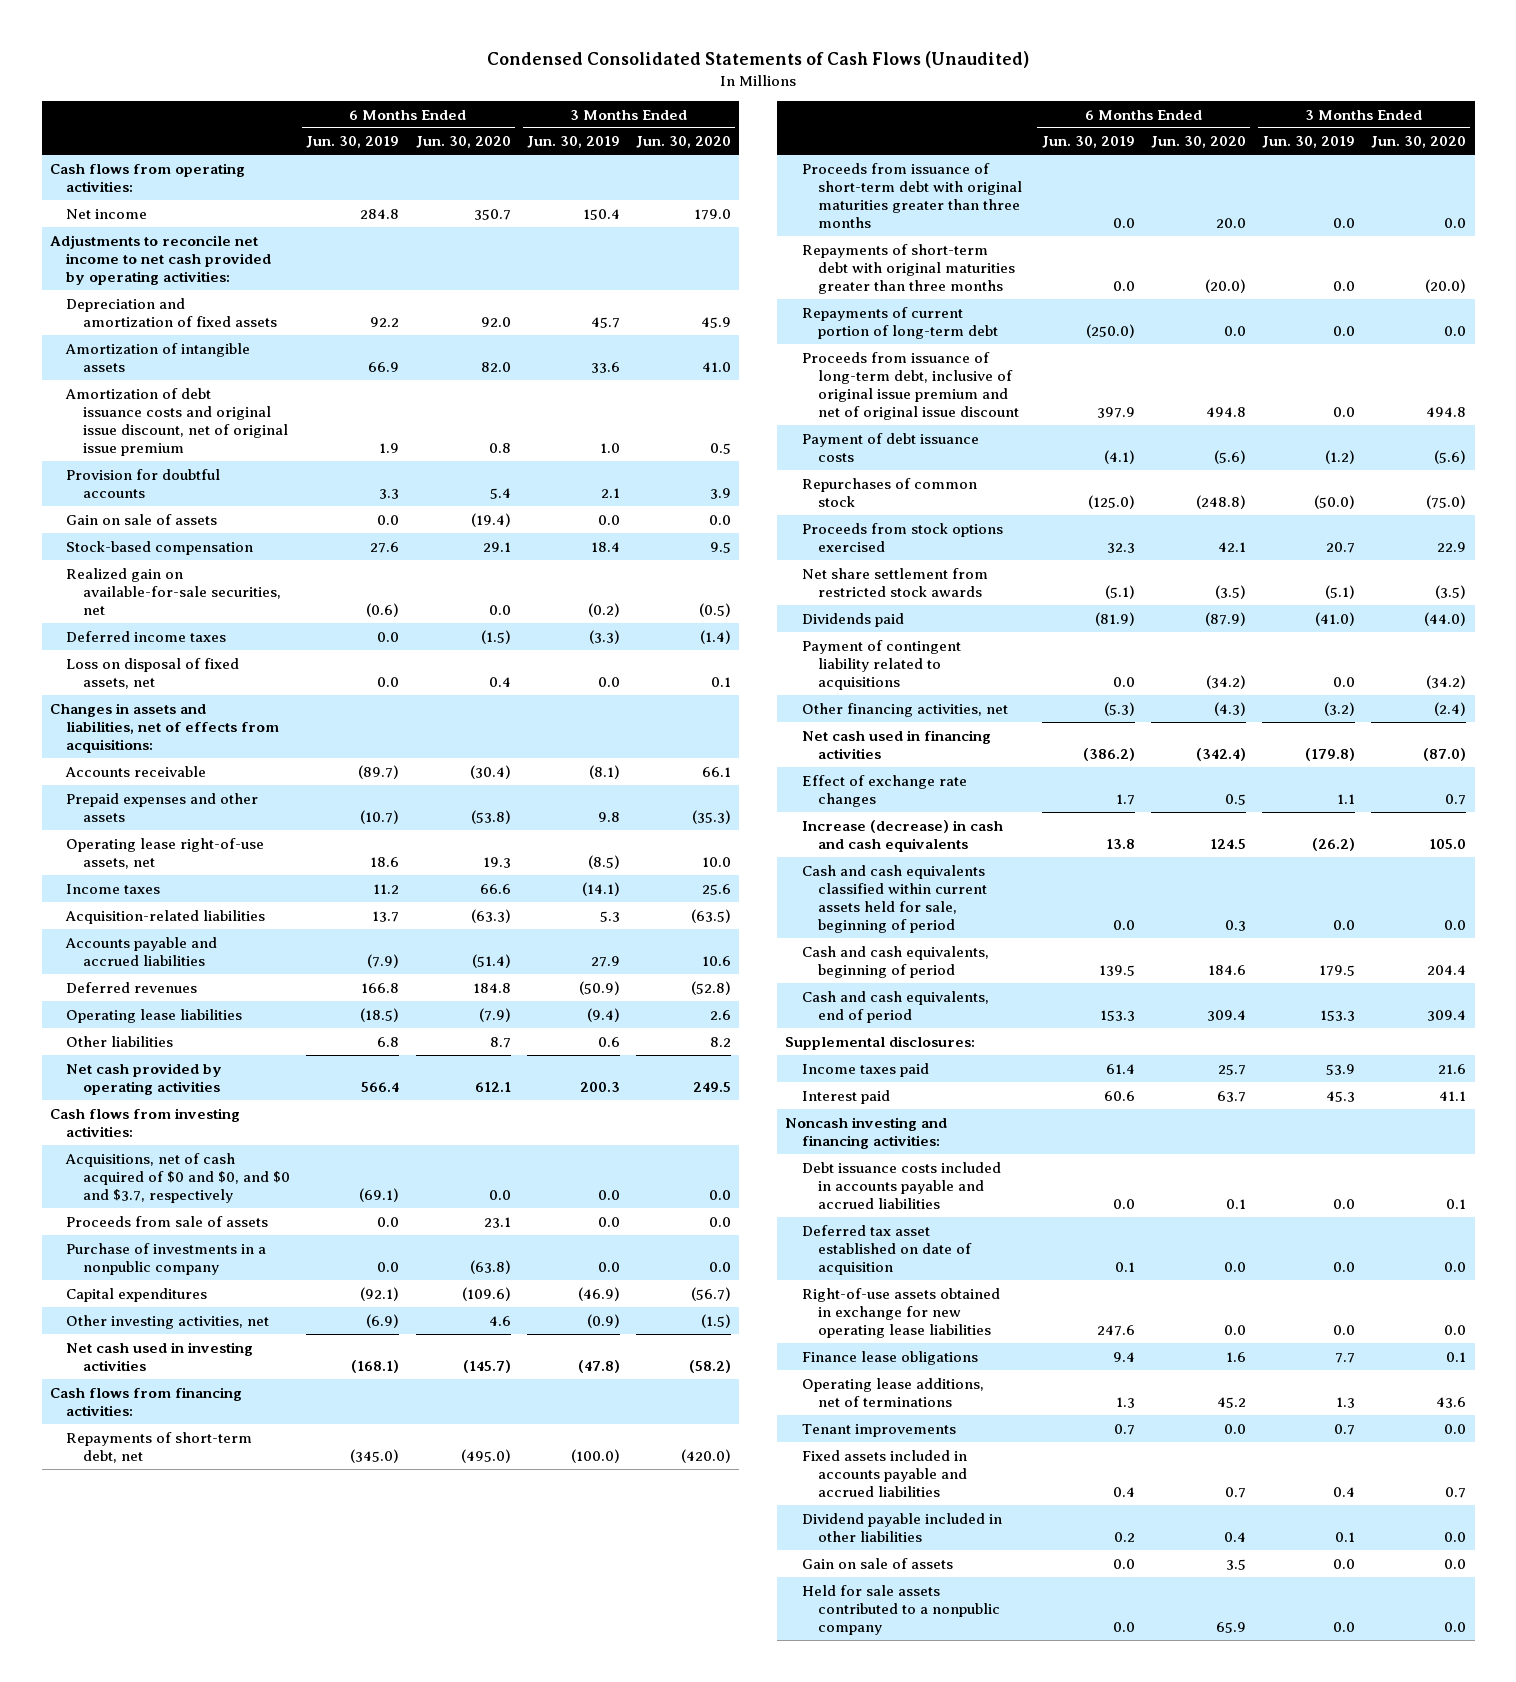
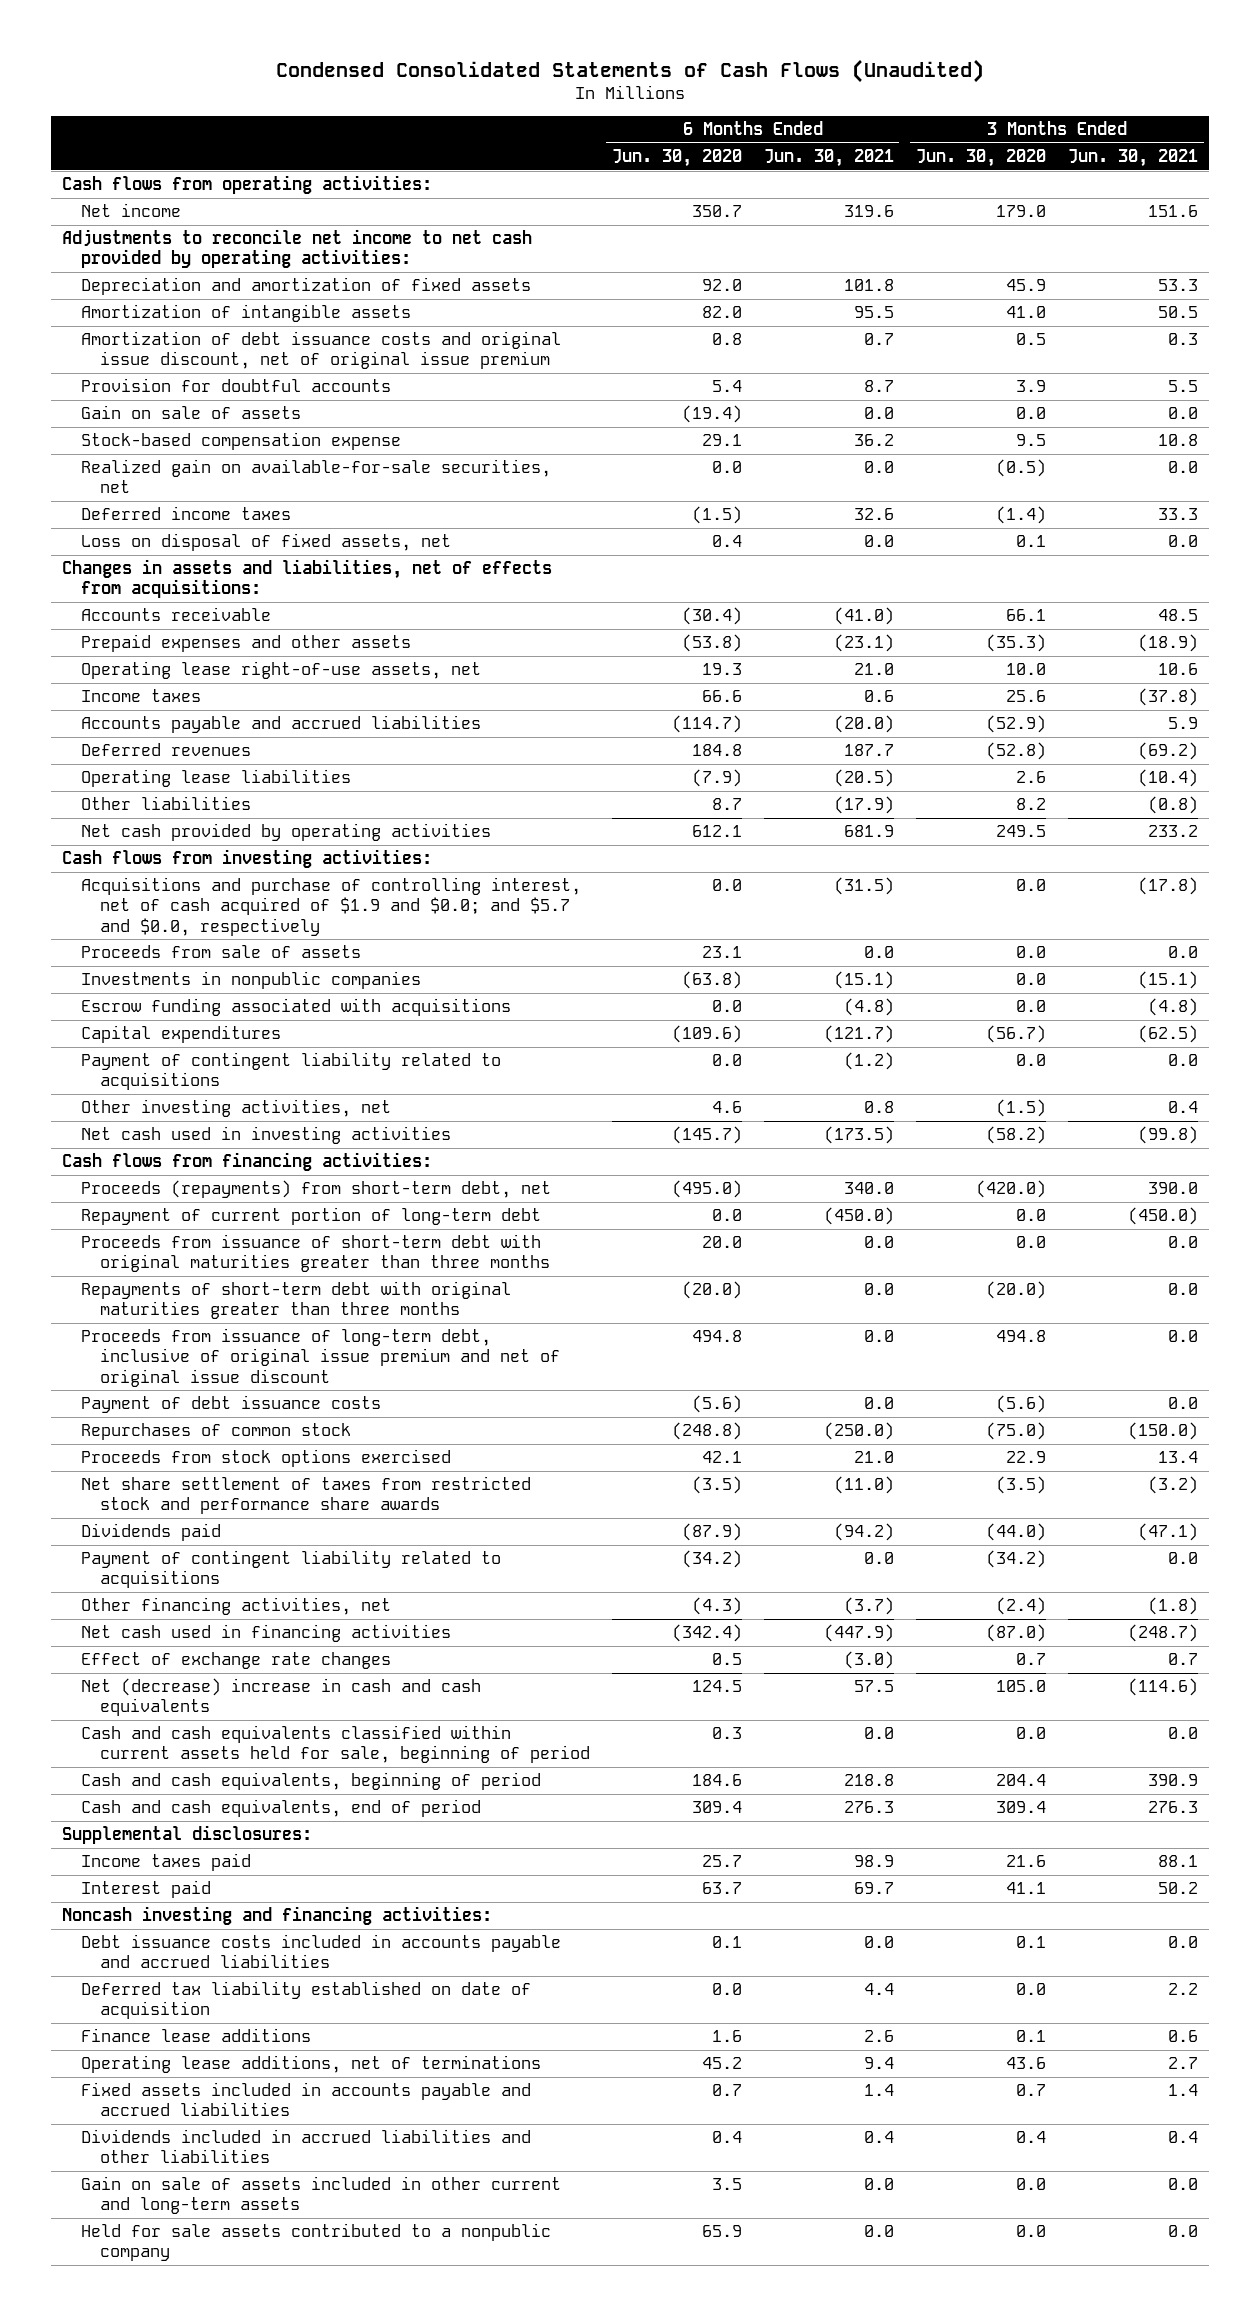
[306,136,400,149] Jun. 30, 2019 -> none
[526,136,620,149] Jun. 30, 2019 -> none
none -> [763,149,894,168] Jun. 30, 2021
none -> [1068,149,1199,168] Jun. 30, 2021
[66,540,254,555] Stock-based compensation -> [80,432,401,451] Stock-based compensation expense
[65,909,266,924] Acquisition-related liabilities -> none
[471,953,511,968] (51.4) -> [671,715,742,734] (114.7)
[702,955,732,966] 10.6 -> [985,715,1046,734] (52.9)
[65,1152,290,1203] Acquisitions, net of cash acquired of $0 and $0, and $0 and $3.7, respectively -> [80,877,581,936] Acquisitions and purchase of controlling interest, net of cash acquired of $1.9 and $0.0; and $5.7 and $0.0, respectively
[66,1242,267,1275] Purchase of investments in a nonpublic company -> [80,971,421,990] Investments in nonpublic companies
none -> [80,998,511,1017] Escrow funding associated with acquisitions
none -> [80,1052,501,1091] Payment of contingent liability related to acquisitions
[66,1431,253,1463] Repayments of short-term debt, net -> [80,1180,551,1199] Proceeds (repayments) from short-term debt, net
none -> [80,1207,541,1226] Repayment of current portion of long-term debt
[801,306,999,339] Repayments of current portion of long-term debt -> none
[801,567,988,597] Net share settlement from restricted stock awards -> [80,1476,531,1515] Net share settlement of taxes from restricted stock and performance share awards
[801,819,1003,852] Increase (decrease) in cash and cash equivalents -> [80,1678,481,1717] Net (decrease) increase in cash and cash equivalents
[801,1287,1000,1338] Right-of-use assets obtained in exchange for new operating lease liabilities -> none
[801,1224,973,1275] Deferred tax asset established on date of acquisition -> [80,1981,531,2020] Deferred tax liability established on date of acquisition
[801,1350,978,1365] Finance lease obligations -> [80,2028,311,2043] Finance lease additions
[801,1423,956,1437] Tenant improvements -> none
[801,1512,1002,1542] Dividend payable included in other liabilities -> [80,2129,531,2164] Dividends included in accrued liabilities and other liabilities
[1444,1531,1467,1542] 0.0 -> [1015,2131,1046,2144] 0.4
[801,1557,953,1569] Gain on sale of assets -> [80,2176,561,2215] Gain on sale of assets included in other current and long-term assets

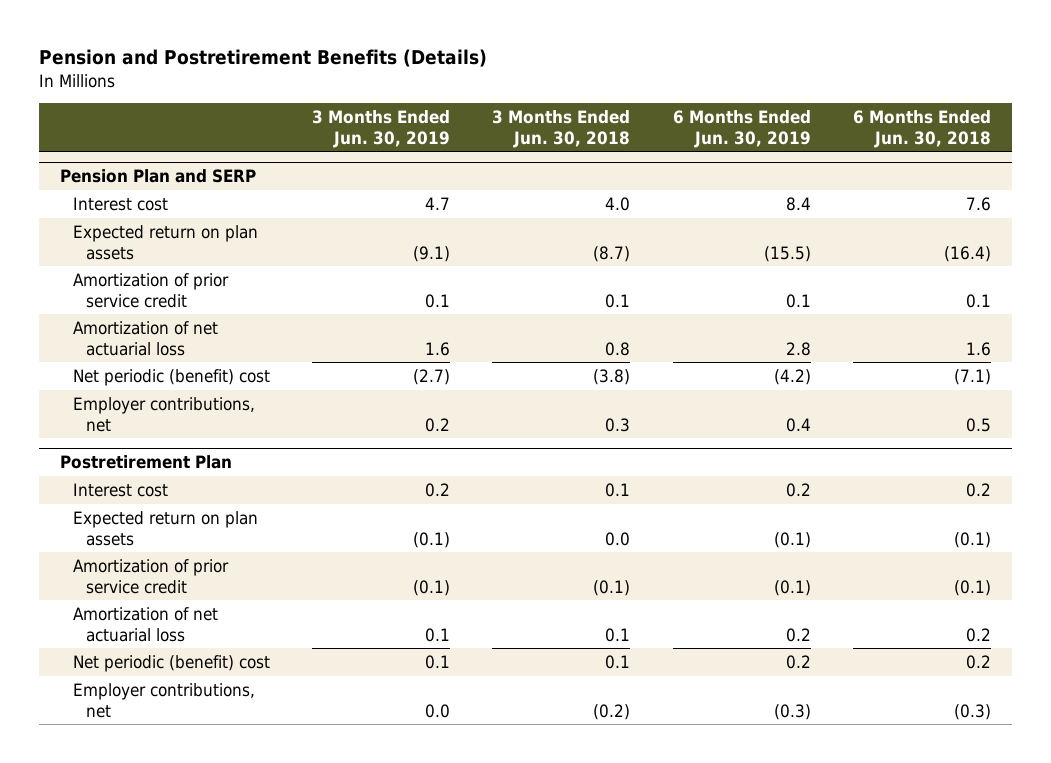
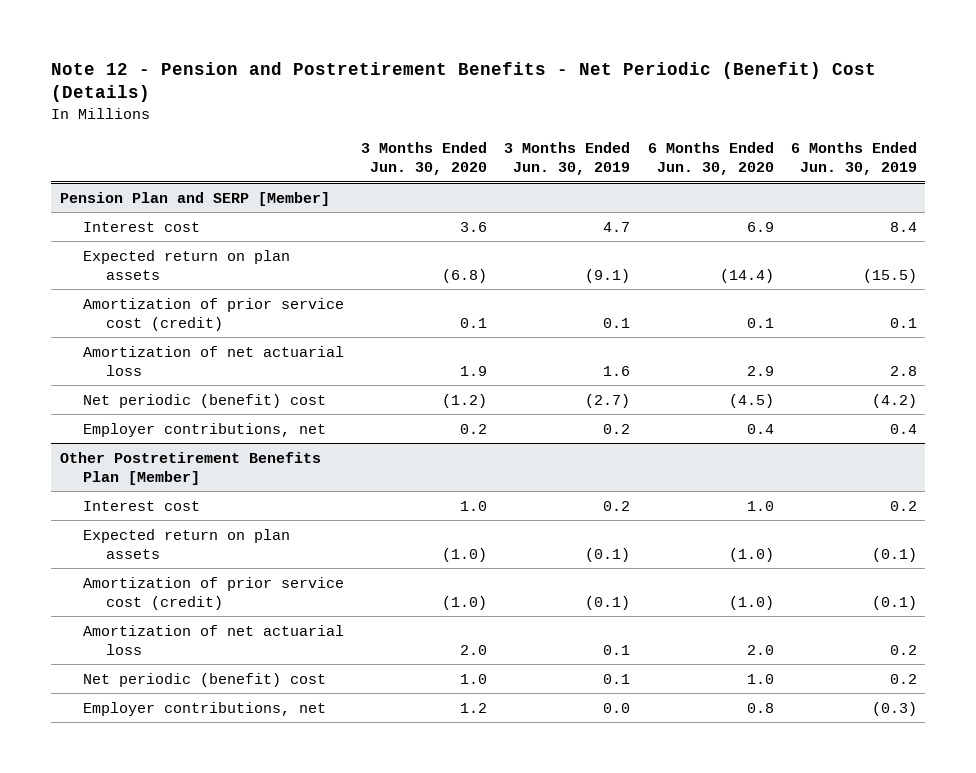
[38,49,487,68] Pension and Postretirement Benefits (Details) -> [51,61,877,103] Note 12 - Pension and Postretirement Benefits - Net Periodic (Benefit) Cost (Details)
[492,109,631,148] 3 Months Ended Jun. 30, 2018 -> none
[853,109,992,148] 6 Months Ended Jun. 30, 2018 -> none
none -> [361,142,488,176] 3 Months Ended Jun. 30, 2020
none -> [647,142,774,176] 6 Months Ended Jun. 30, 2020
[59,169,256,184] Pension Plan and SERP -> [59,191,330,206] Pension Plan and SERP [Member]
[72,272,229,308] Amortization of prior service credit -> [83,297,345,331] Amortization of prior service cost (credit)
[59,455,232,470] Postretirement Plan -> [59,451,321,485] Other Postretirement Benefits Plan [Member]
[72,558,229,594] Amortization of prior service credit -> [83,576,345,610] Amortization of prior service cost (credit)

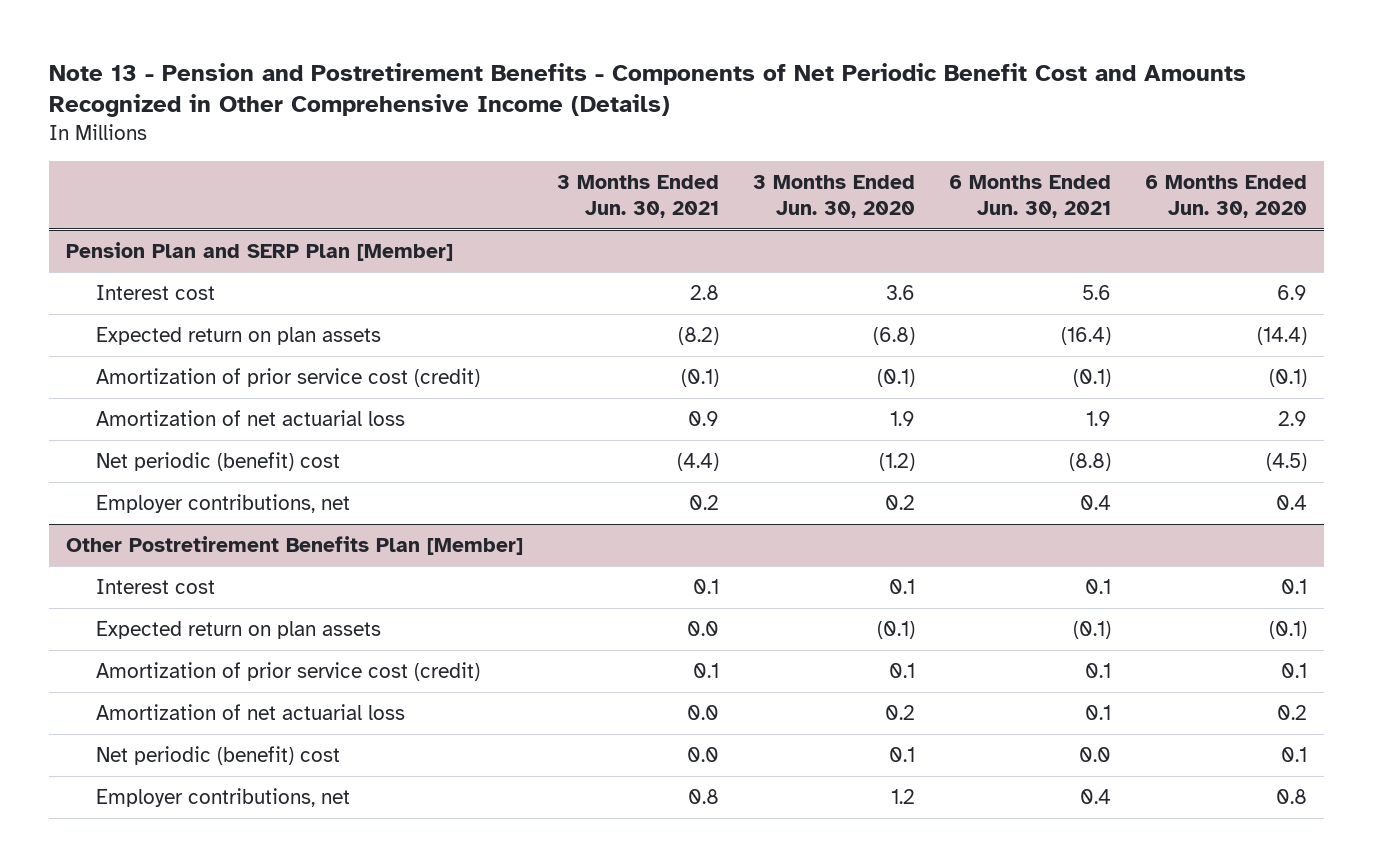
[51,61,877,103] Note 12 - Pension and Postretirement Benefits - Net Periodic (Benefit) Cost (Details) -> [48,62,1246,118] Note 13 - Pension and Postretirement Benefits - Components of Net Periodic Benefit Cost and Amounts Recognized in Other Comprehensive Income (Details)
[504,142,631,176] 3 Months Ended Jun. 30, 2019 -> none
[790,142,917,176] 6 Months Ended Jun. 30, 2019 -> none
none -> [556,174,719,218] 3 Months Ended Jun. 30, 2021
none -> [948,174,1111,218] 6 Months Ended Jun. 30, 2021
[59,191,330,206] Pension Plan and SERP [Member] -> [65,242,453,262] Pension Plan and SERP Plan [Member]
[460,317,488,328] 0.1 -> [876,369,915,388] (0.1)
[746,317,774,328] 0.1 -> [1268,369,1307,388] (0.1)
[460,500,488,511] 1.0 -> [888,579,915,595] 0.1
[746,500,774,511] 1.0 -> [1280,579,1307,595] 0.1
[442,547,488,562] (1.0) -> [876,621,915,640] (0.1)
[728,547,774,562] (1.0) -> [1268,621,1307,640] (0.1)
[442,595,488,610] (1.0) -> [888,663,915,679] 0.1
[728,595,774,610] (1.0) -> [1280,663,1307,679] 0.1
[460,644,488,655] 2.0 -> [884,705,915,721] 0.2
[746,644,774,655] 2.0 -> [1276,705,1307,721] 0.2
[460,673,488,684] 1.0 -> [888,747,915,763] 0.1
[746,673,774,684] 1.0 -> [1280,747,1307,763] 0.1

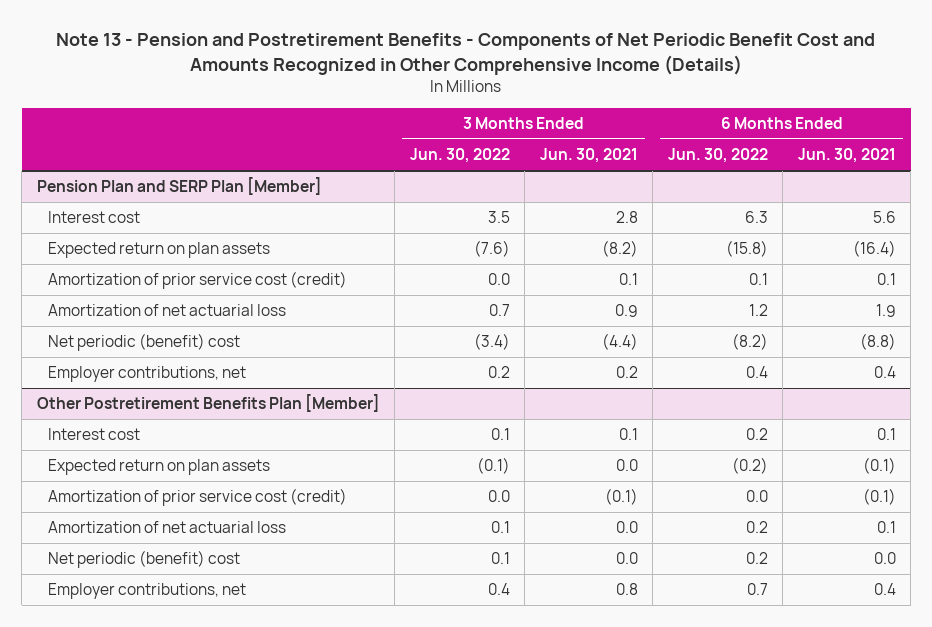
[752,174,915,218] 3 Months Ended Jun. 30, 2020 -> none
[1144,174,1307,218] 6 Months Ended Jun. 30, 2020 -> none
none -> [409,148,510,164] Jun. 30, 2022
none -> [667,148,768,164] Jun. 30, 2022
[680,369,719,388] (0.1) -> [618,273,638,286] 0.1
[1072,369,1111,388] (0.1) -> [876,273,896,286] 0.1
[692,663,719,679] 0.1 -> [604,488,638,506] (0.1)
[1084,663,1111,679] 0.1 -> [862,488,896,506] (0.1)

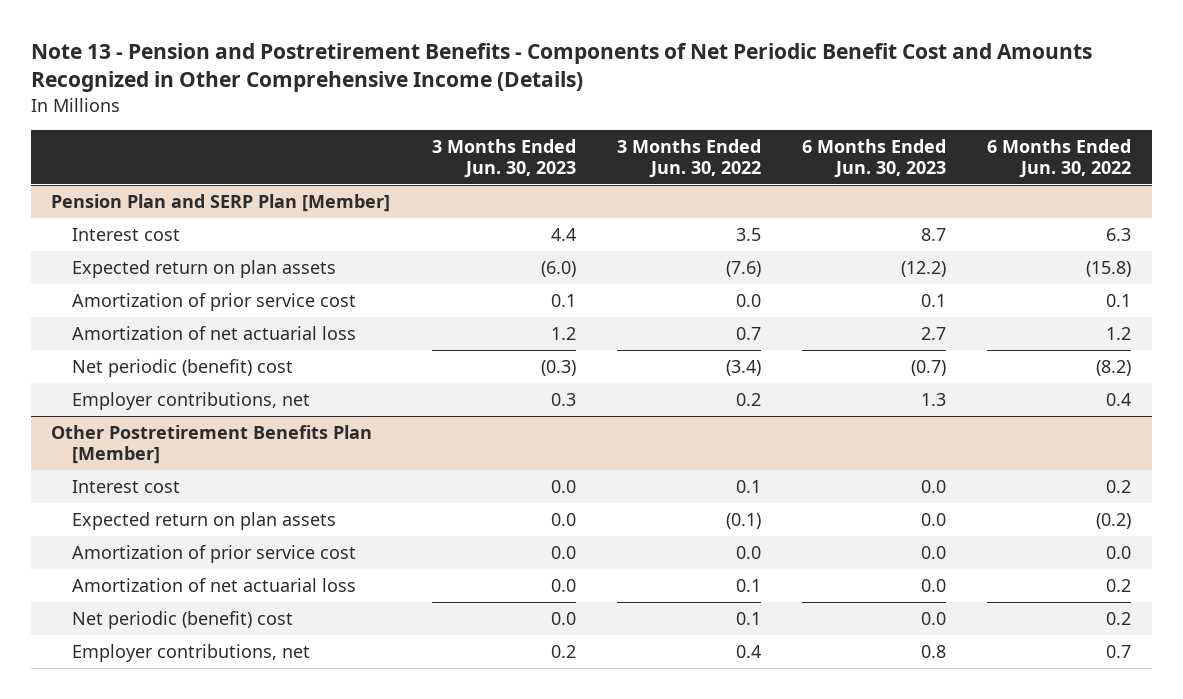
[539,148,638,164] Jun. 30, 2021 -> none
[797,148,896,164] Jun. 30, 2021 -> none
none -> [431,138,576,179] 3 Months Ended Jun. 30, 2023
none -> [801,138,946,179] 6 Months Ended Jun. 30, 2023
[48,271,348,290] Amortization of prior service cost (credit) -> [71,292,356,311] Amortization of prior service cost
[48,488,348,507] Amortization of prior service cost (credit) -> [71,544,356,563] Amortization of prior service cost

